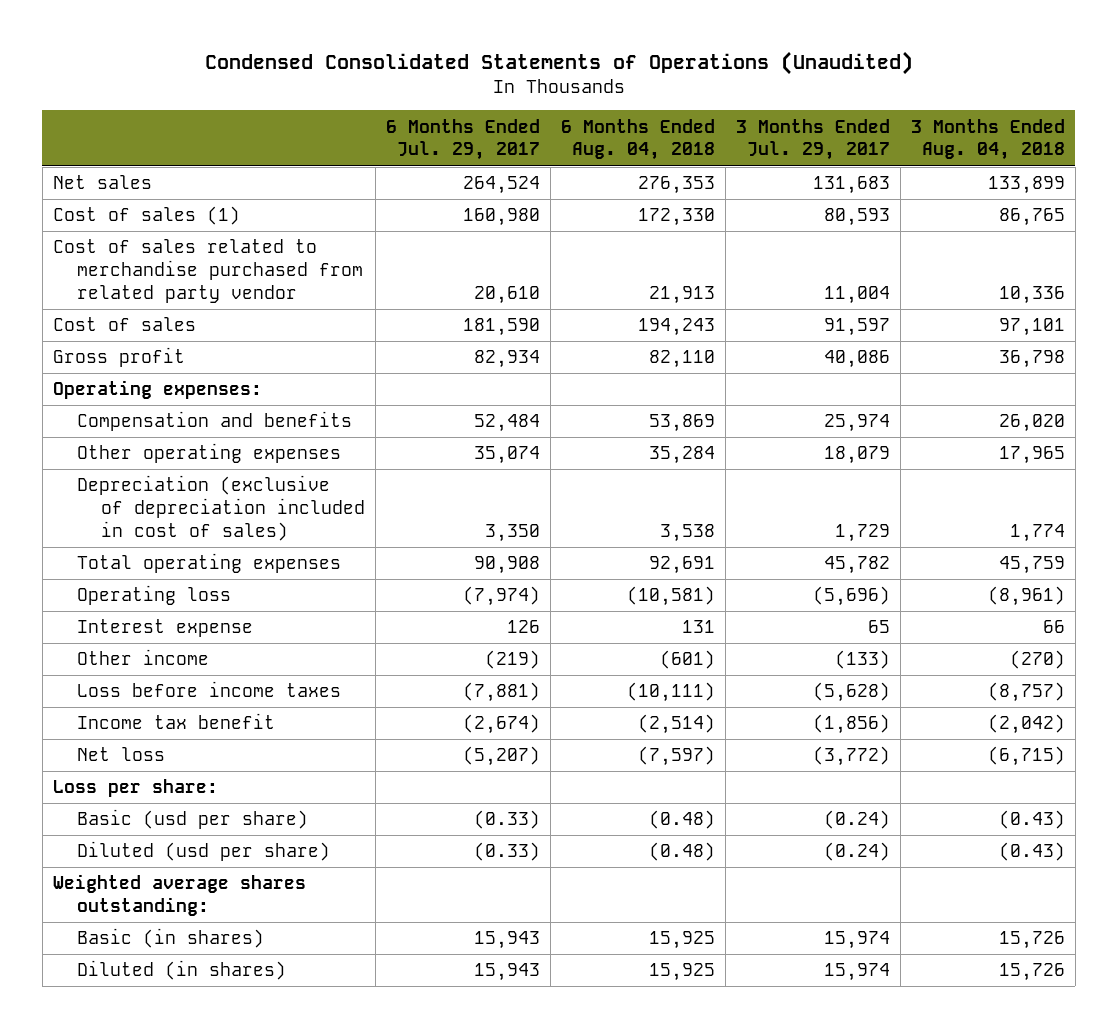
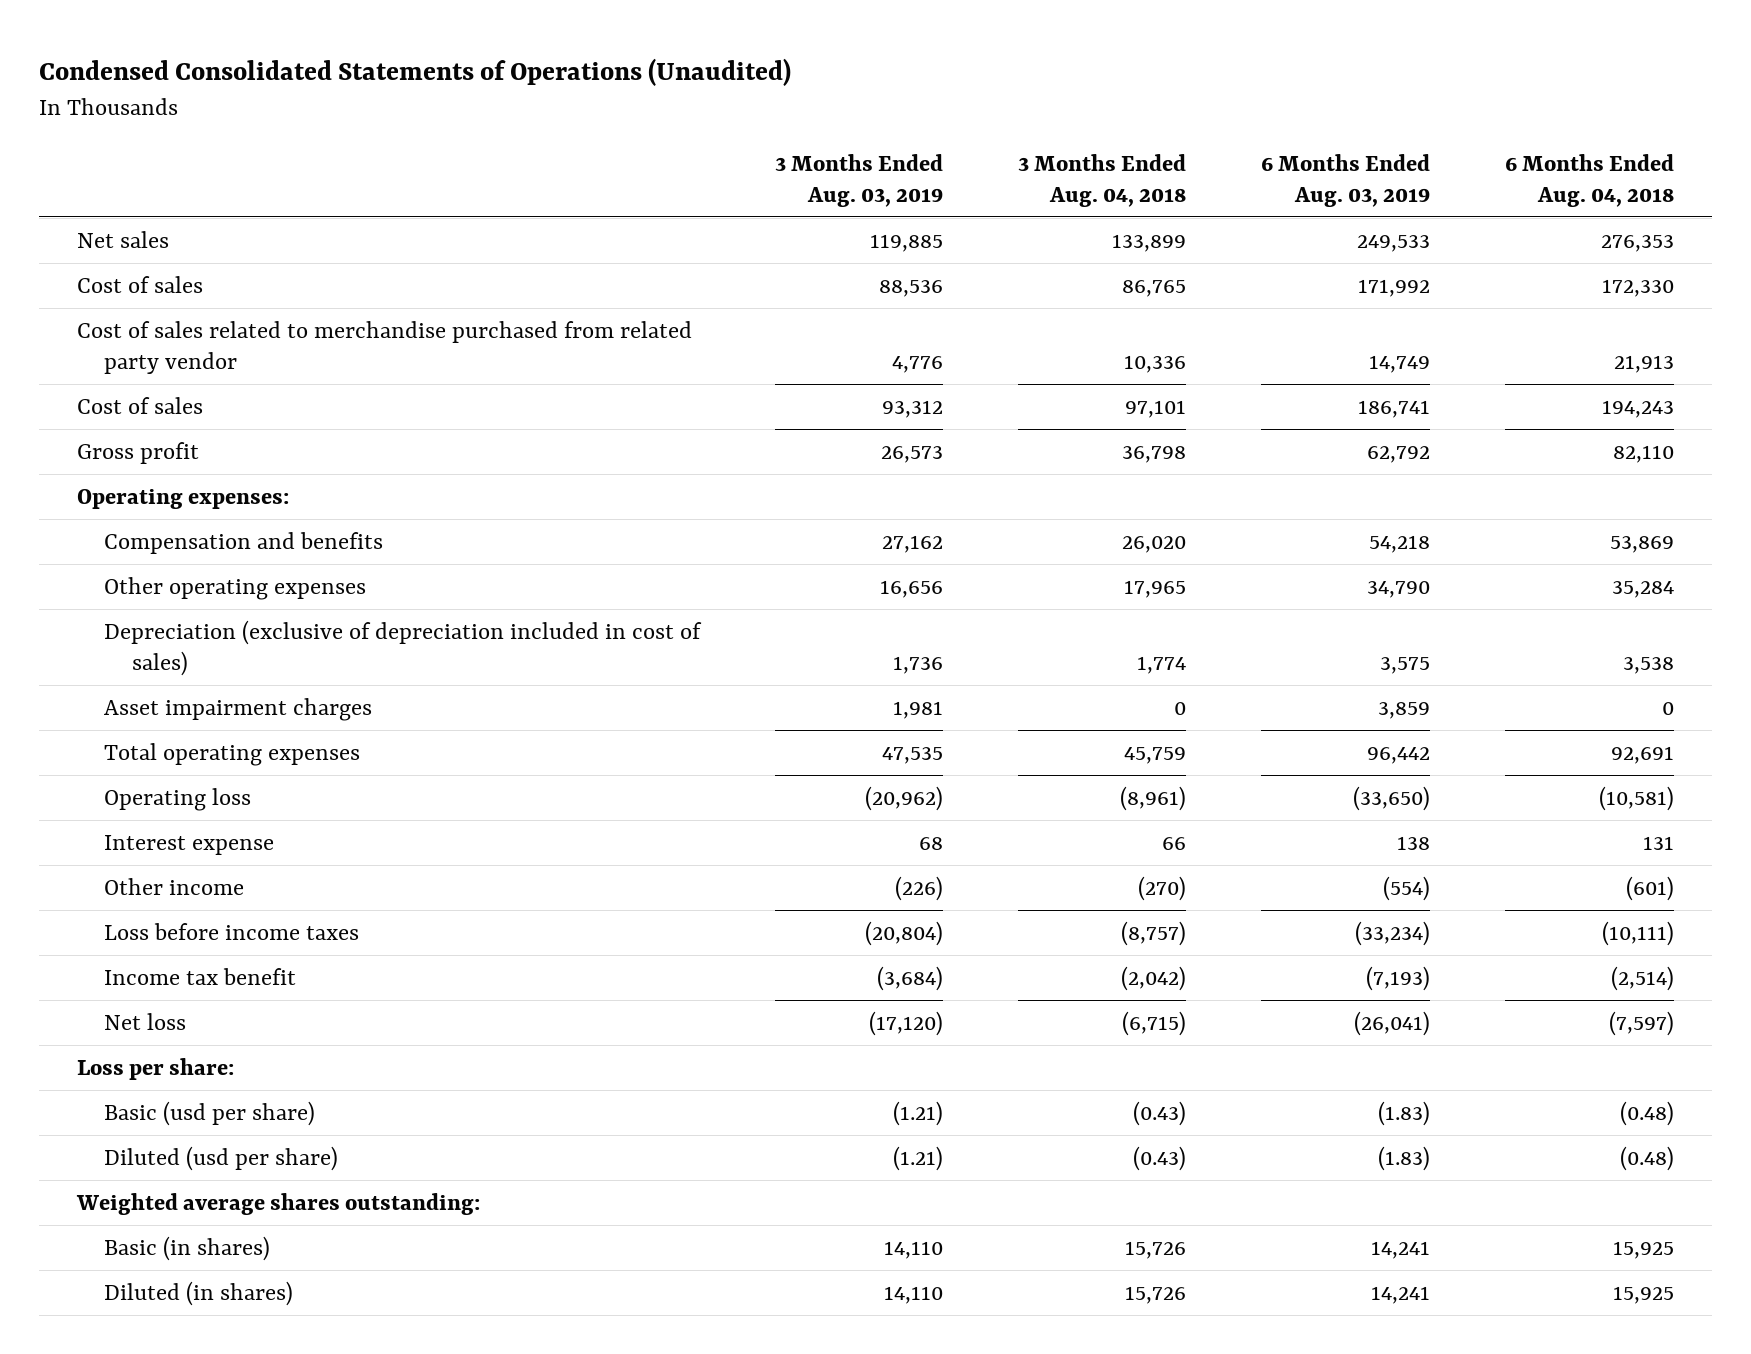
[385,118,540,161] 6 Months Ended Jul. 29, 2017 -> none
[735,118,890,161] 3 Months Ended Jul. 29, 2017 -> none
none -> [775,153,944,207] 3 Months Ended Aug. 03, 2019
none -> [1261,153,1431,207] 6 Months Ended Aug. 03, 2019
[52,206,240,226] Cost of sales (1) -> [76,275,203,293] Cost of sales
none -> [104,697,373,721] Asset impairment charges

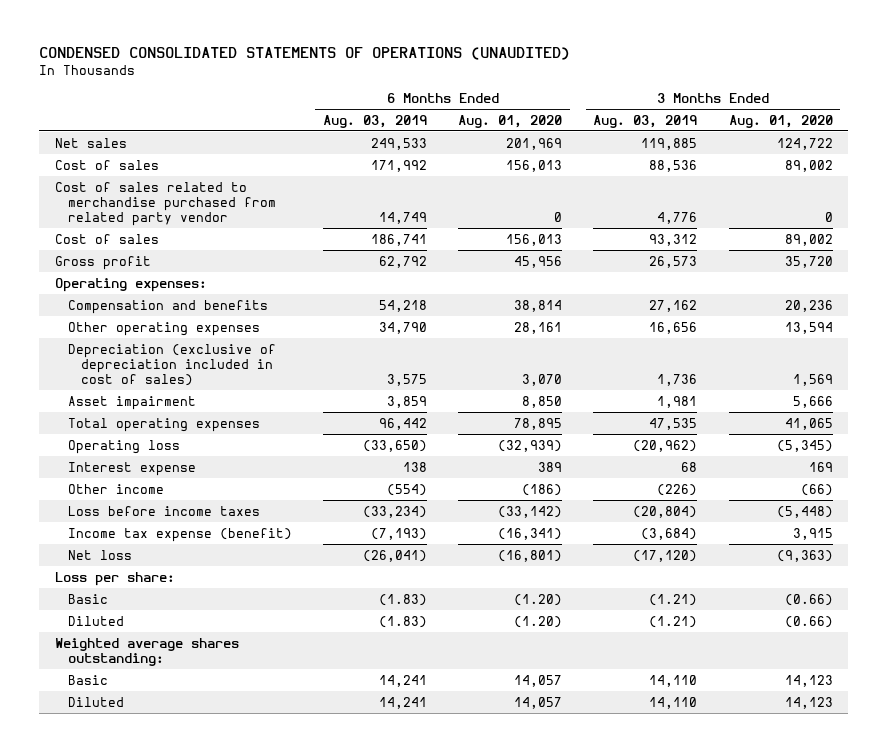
[39,57,792,86] Condensed Consolidated Statements of Operations (Unaudited) -> [39,47,571,61] CONDENSED CONSOLIDATED STATEMENTS OF OPERATIONS (UNAUDITED)
[1018,153,1187,207] 3 Months Ended Aug. 04, 2018 -> none
[1505,153,1675,207] 6 Months Ended Aug. 04, 2018 -> none
none -> [458,114,563,128] Aug. 01, 2020
none -> [728,114,833,128] Aug. 01, 2020
[104,697,373,721] Asset impairment charges -> [67,395,196,410] Asset impairment
[104,967,297,985] Income tax benefit -> [67,527,292,542] Income tax expense (benefit)
[104,1100,316,1126] Basic (usd per share) -> [67,593,108,604] Basic
[104,1145,339,1171] Diluted (usd per share) -> [67,615,124,626] Diluted
[104,1235,271,1261] Basic (in shares) -> [67,674,108,685] Basic
[104,1280,294,1306] Diluted (in shares) -> [67,696,124,707] Diluted

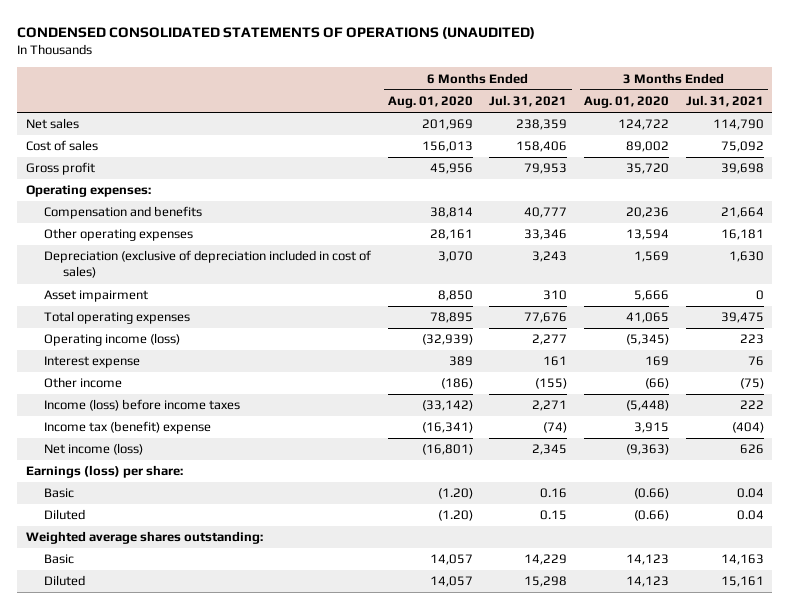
[323,114,428,128] Aug. 03, 2019 -> none
[593,114,698,128] Aug. 03, 2019 -> none
none -> [489,95,568,108] Jul. 31, 2021
none -> [685,95,764,108] Jul. 31, 2021
[54,181,276,227] Cost of sales related to merchandise purchased from related party vendor -> none
[54,233,159,244] Cost of sales -> none
[67,439,180,454] Operating loss -> [44,333,181,347] Operating income (loss)
[67,505,260,516] Loss before income taxes -> [44,399,241,412] Income (loss) before income taxes
[67,527,292,542] Income tax expense (benefit) -> [44,421,212,435] Income tax (benefit) expense
[67,549,132,560] Net loss -> [44,443,144,456] Net income (loss)
[54,571,175,586] Loss per share: -> [25,465,183,479] Earnings (loss) per share:

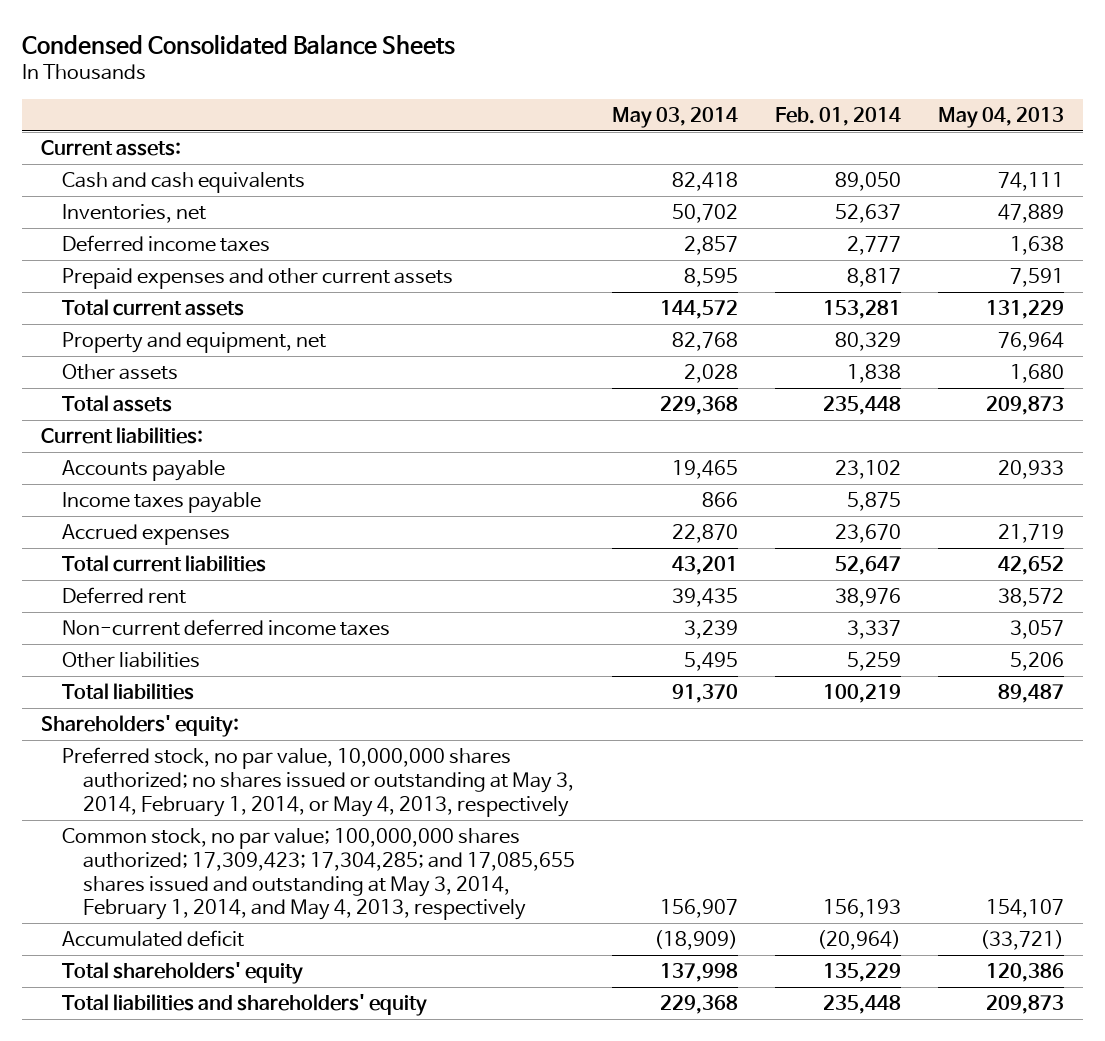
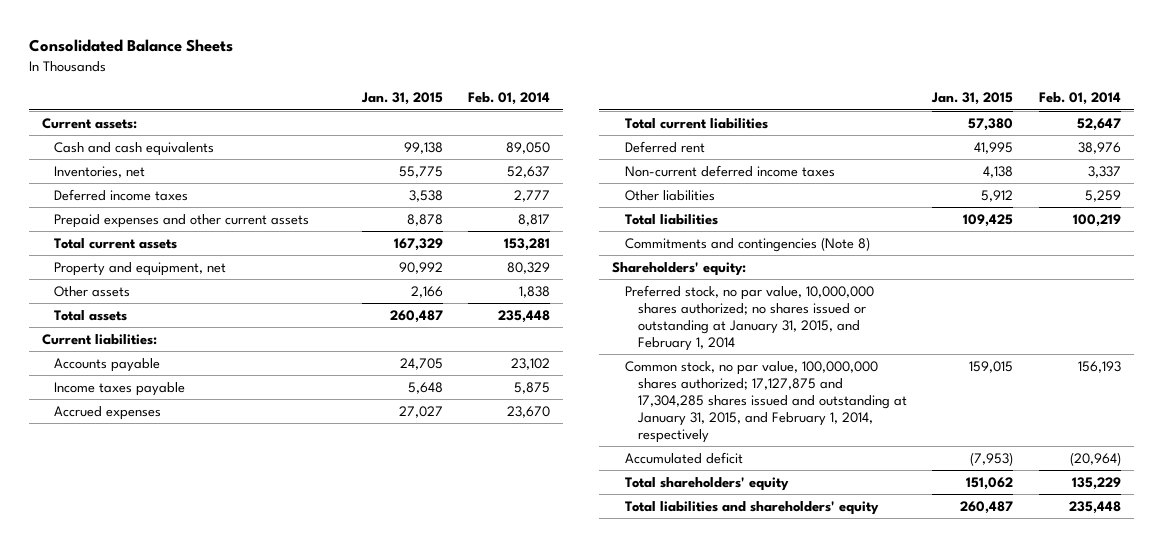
[22,33,456,55] Condensed Consolidated Balance Sheets -> [28,39,233,53] Consolidated Balance Sheets
[611,106,738,128] May 03, 2014 -> none
[938,106,1065,128] May 04, 2013 -> none
none -> [360,92,443,106] Jan. 31, 2015
none -> [625,236,871,252] Commitments and contingencies (Note 8)
[61,747,574,817] Preferred stock, no par value, 10,000,000 shares authorized; no shares issued or outstanding at May 3, 2014, February 1, 2014, or May 4, 2013, respectively -> [625,284,875,352] Preferred stock, no par value, 10,000,000 shares authorized; no shares issued or outstanding at January 31, 2015, and February 1, 2014
[61,828,575,921] Common stock, no par value; 100,000,000 shares authorized; 17,309,423; 17,304,285; and 17,085,655 shares issued and outstanding at May 3, 2014, February 1, 2014, and May 4, 2013, respectively -> [625,360,907,444] Common stock, no par value, 100,000,000 shares authorized; 17,127,875 and 17,304,285 shares issued and outstanding at January 31, 2015, and February 1, 2014, respectively

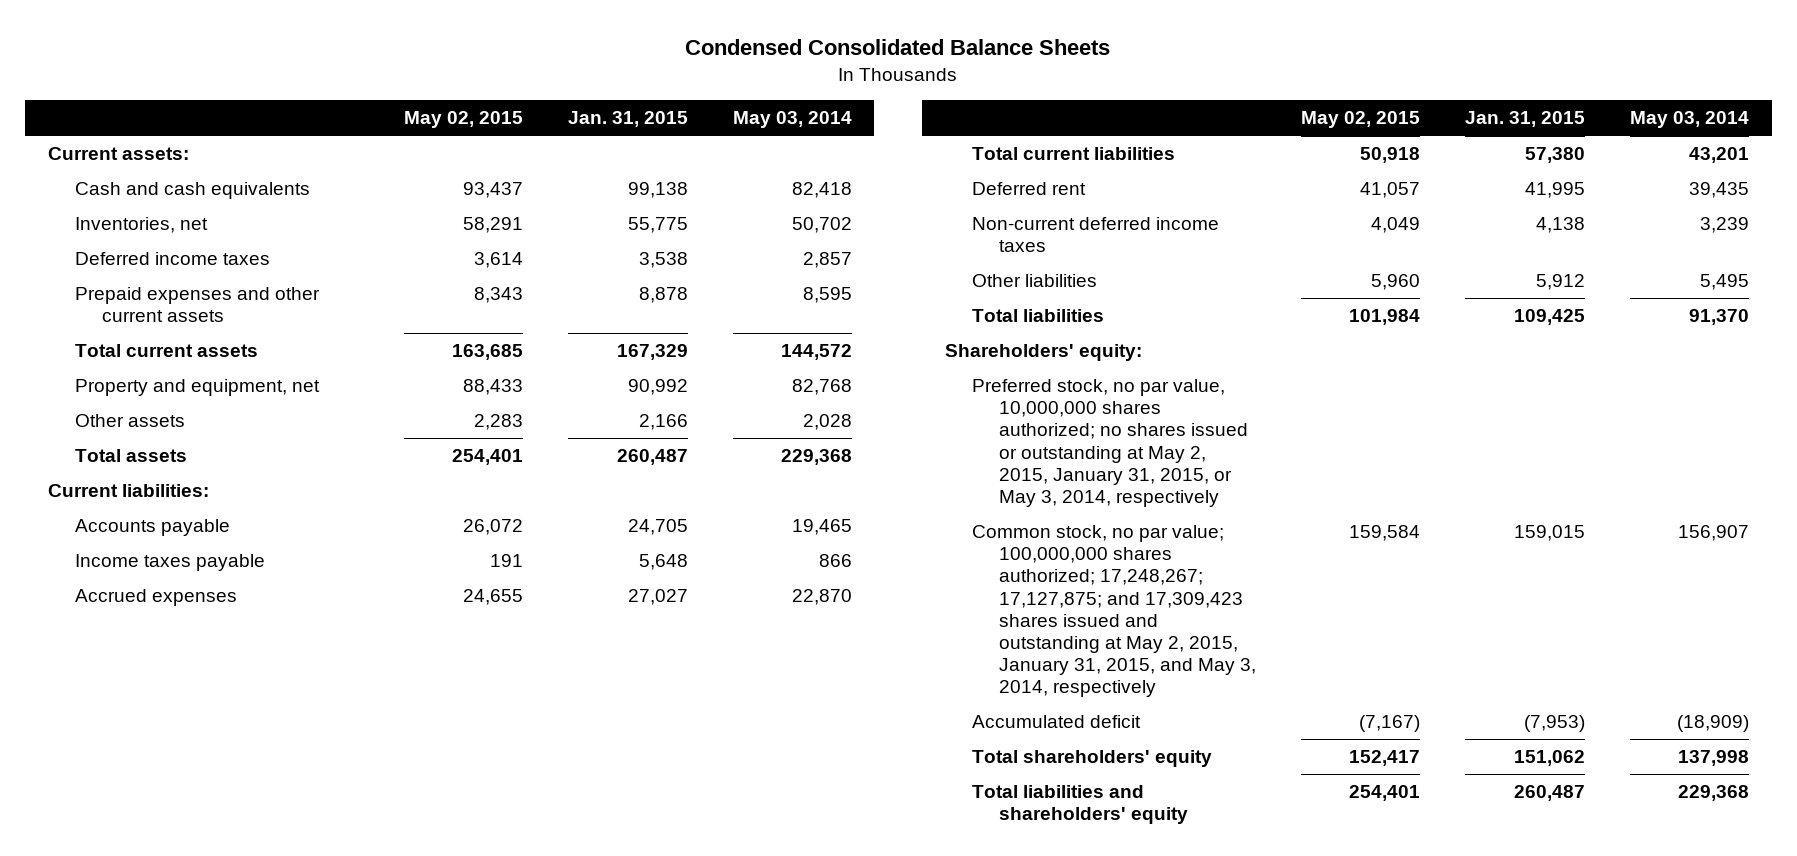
[28,39,233,53] Consolidated Balance Sheets -> [685,39,1111,56] Condensed Consolidated Balance Sheets
[468,92,551,106] Feb. 01, 2014 -> none
none -> [403,111,523,129] May 02, 2015
none -> [732,111,852,129] May 03, 2014
[625,236,871,252] Commitments and contingencies (Note 8) -> none
[625,284,875,352] Preferred stock, no par value, 10,000,000 shares authorized; no shares issued or outstanding at January 31, 2015, and February 1, 2014 -> [971,379,1248,508] Preferred stock, no par value, 10,000,000 shares authorized; no shares issued or outstanding at May 2, 2015, January 31, 2015, or May 3, 2014, respectively
[625,360,907,444] Common stock, no par value, 100,000,000 shares authorized; 17,127,875 and 17,304,285 shares issued and outstanding at January 31, 2015, and February 1, 2014, respectively -> [971,525,1256,698] Common stock, no par value; 100,000,000 shares authorized; 17,248,267; 17,127,875; and 17,309,423 shares issued and outstanding at May 2, 2015, January 31, 2015, and May 3, 2014, respectively

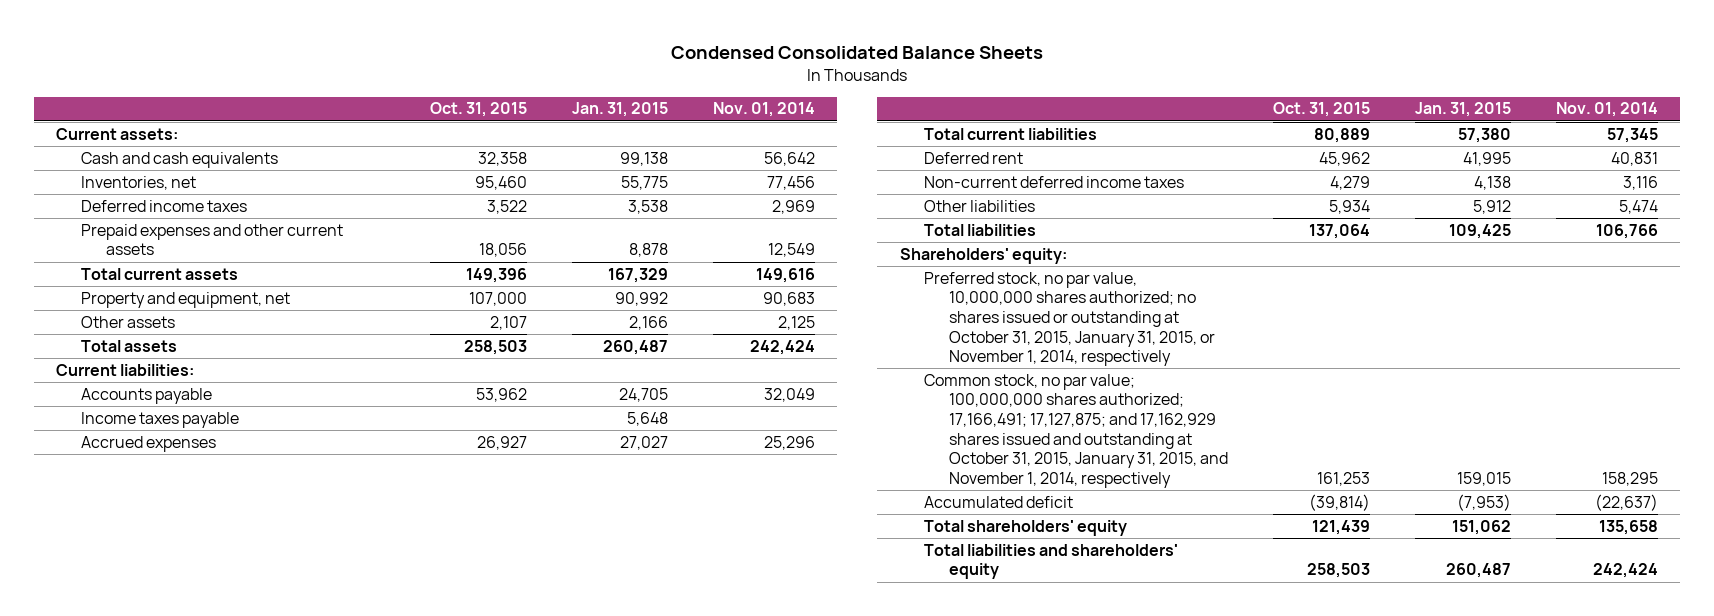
[403,111,523,129] May 02, 2015 -> none
[732,111,852,129] May 03, 2014 -> none
none -> [429,102,527,118] Oct. 31, 2015
none -> [712,102,815,118] Nov. 01, 2014
[971,379,1248,508] Preferred stock, no par value, 10,000,000 shares authorized; no shares issued or outstanding at May 2, 2015, January 31, 2015, or May 3, 2014, respectively -> [924,271,1215,367] Preferred stock, no par value, 10,000,000 shares authorized; no shares issued or outstanding at October 31, 2015, January 31, 2015, or November 1, 2014, respectively
[971,525,1256,698] Common stock, no par value; 100,000,000 shares authorized; 17,248,267; 17,127,875; and 17,309,423 shares issued and outstanding at May 2, 2015, January 31, 2015, and May 3, 2014, respectively -> [924,373,1228,488] Common stock, no par value; 100,000,000 shares authorized; 17,166,491; 17,127,875; and 17,162,929 shares issued and outstanding at October 31, 2015, January 31, 2015, and November 1, 2014, respectively

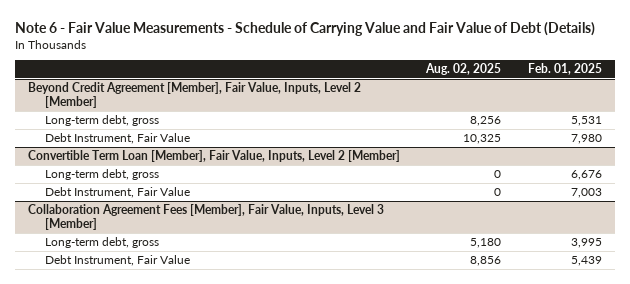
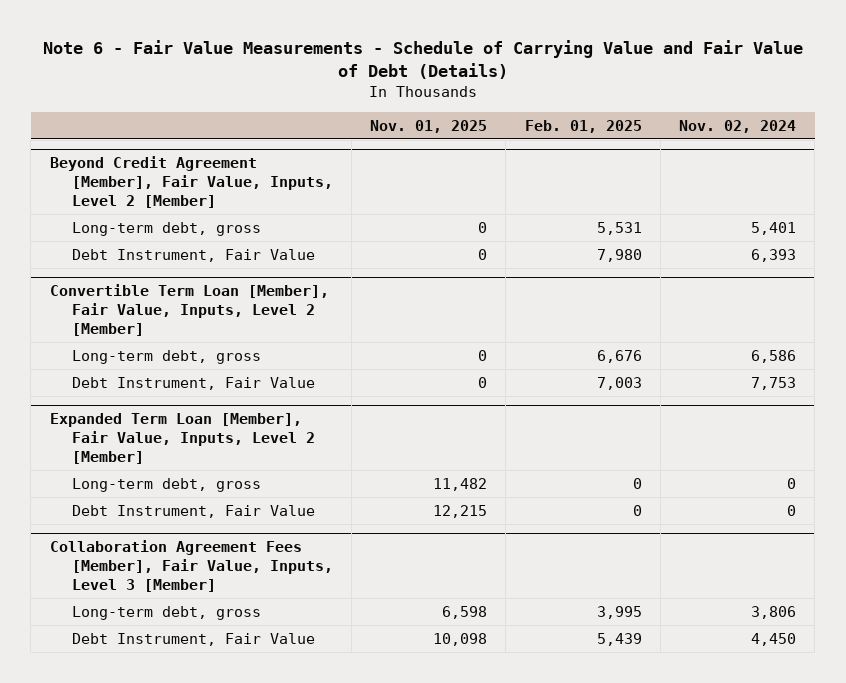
[425,63,502,76] Aug. 02, 2025 -> none
none -> [370,119,488,133] Nov. 01, 2025
none -> [679,119,797,133] Nov. 02, 2024
none -> [49,413,315,464] Expanded Term Loan [Member], Fair Value, Inputs, Level 2 [Member]
none -> [71,477,261,492] Long-term debt, gross
none -> [71,504,315,518] Debt Instrument, Fair Value

